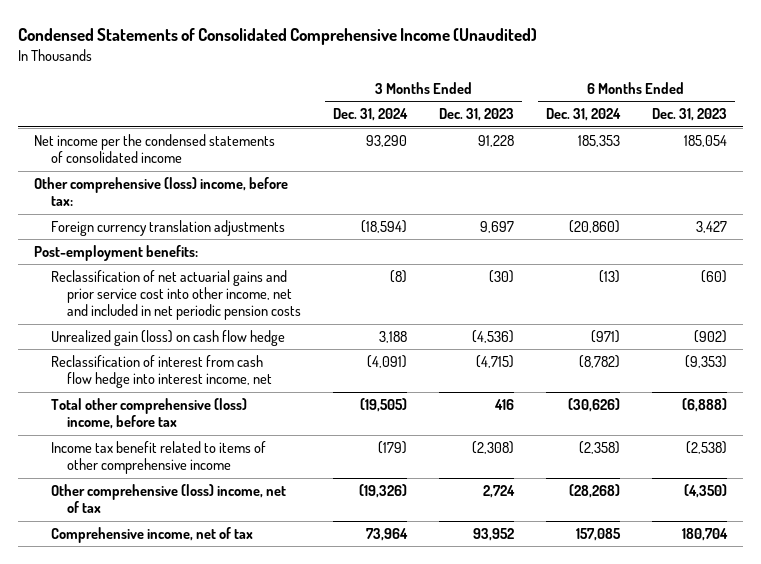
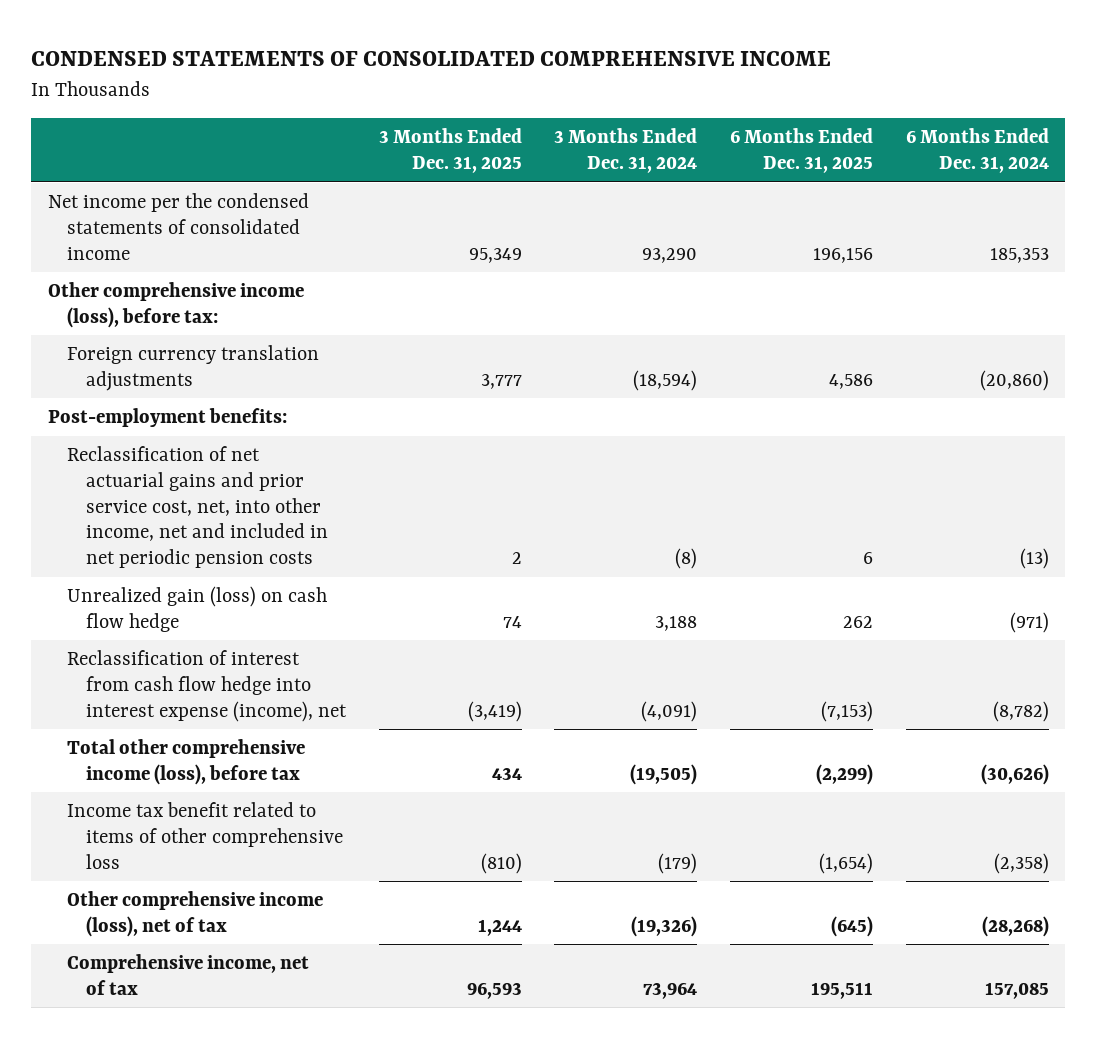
[18,28,538,46] Condensed Statements of Consolidated Comprehensive Income (Unaudited) -> [31,50,832,66] CONDENSED STATEMENTS OF CONSOLIDATED COMPREHENSIVE INCOME
[439,108,515,122] Dec. 31, 2023 -> none
[651,108,727,122] Dec. 31, 2023 -> none
none -> [378,128,522,173] 3 Months Ended Dec. 31, 2025
none -> [730,128,874,173] 6 Months Ended Dec. 31, 2025
[34,177,289,207] Other comprehensive (loss) income, before tax: -> [47,282,304,328] Other comprehensive income (loss), before tax:
[50,270,302,321] Reclassification of net actuarial gains and prior service cost into other income, net and included in net periodic pension costs -> [66,446,328,569] Reclassification of net actuarial gains and prior service cost, net, into other income, net and included in net periodic pension costs
[50,355,273,389] Reclassification of interest from cash flow hedge into interest income, net -> [66,650,347,722] Reclassification of interest from cash flow hedge into interest expense (income), net
[50,398,247,430] Total other comprehensive (loss) income, before tax -> [66,739,305,785] Total other comprehensive income (loss), before tax
[50,441,266,475] Income tax benefit related to items of other comprehensive income -> [66,802,343,869] Income tax benefit related to items of other comprehensive loss
[50,484,286,514] Other comprehensive (loss) income, net of tax -> [66,891,323,937] Other comprehensive income (loss), net of tax

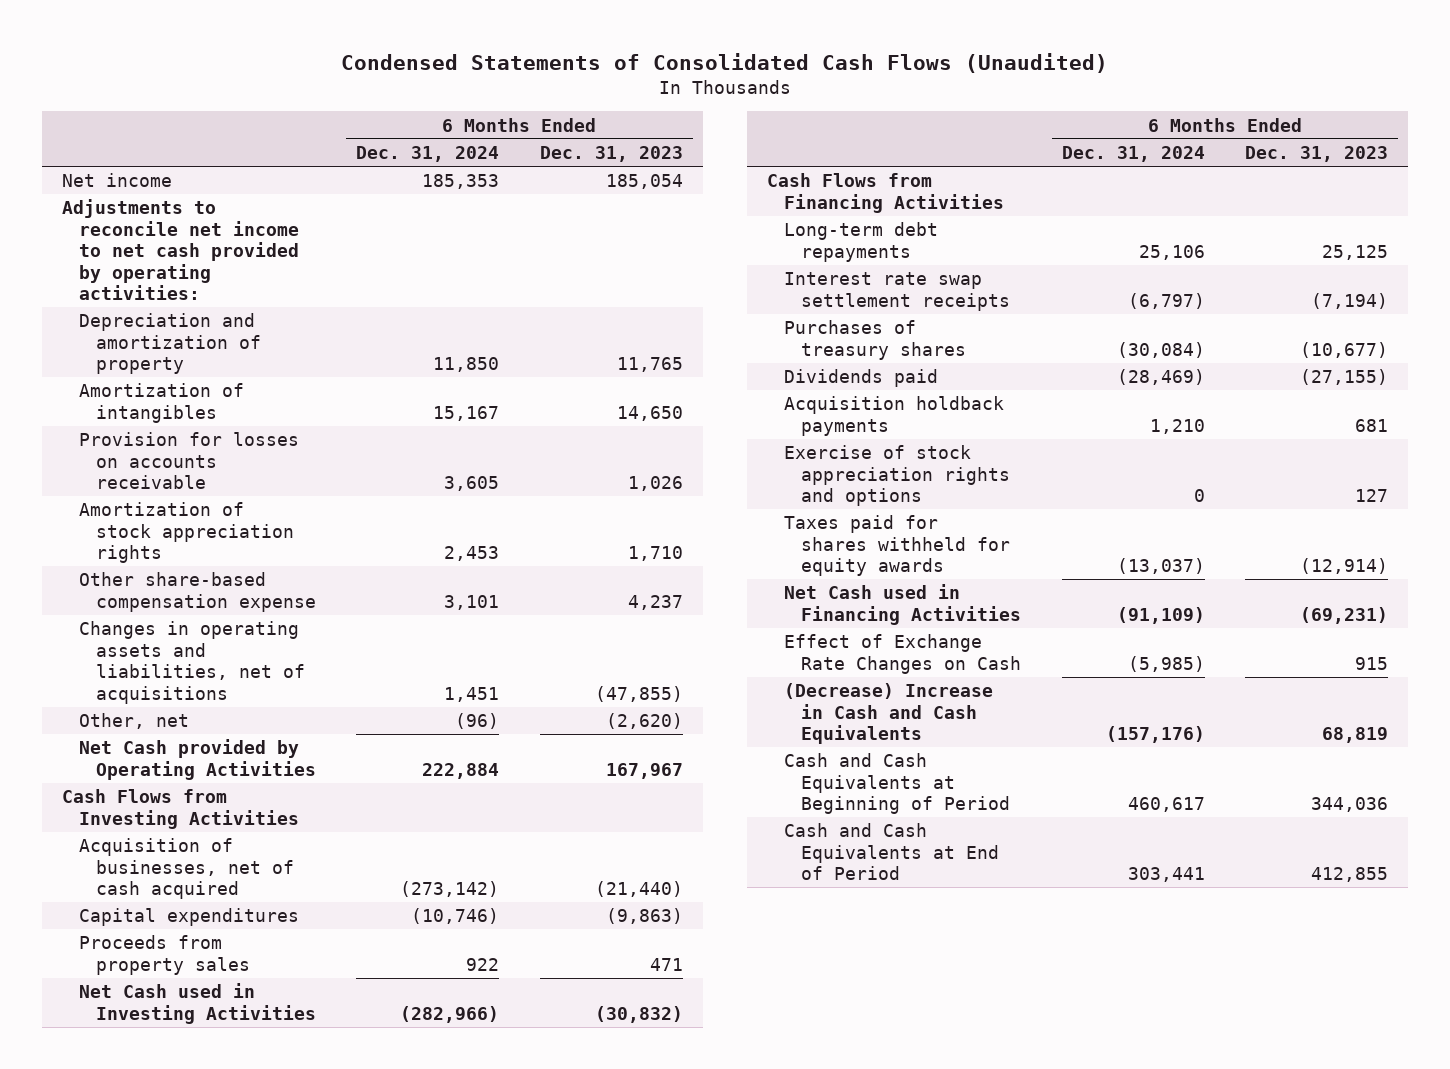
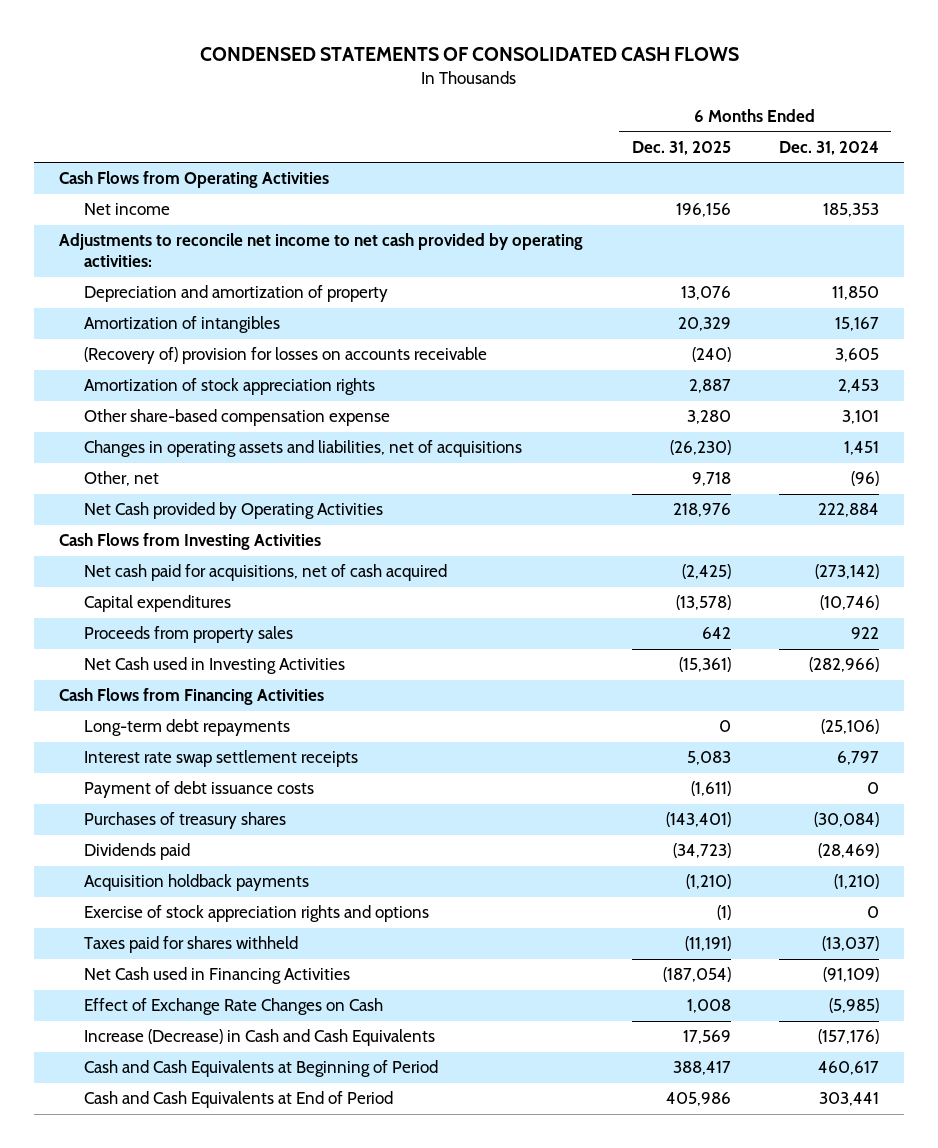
[341,52,1109,73] Condensed Statements of Consolidated Cash Flows (Unaudited) -> [200,46,740,61] CONDENSED STATEMENTS OF CONSOLIDATED CASH FLOWS
[539,146,683,163] Dec. 31, 2023 -> none
none -> [631,140,731,155] Dec. 31, 2025
none -> [58,171,329,189] Cash Flows from Operating Activities
[78,432,299,490] Provision for losses on accounts receivable -> [84,347,488,365] (Recovery of) provision for losses on accounts receivable
[78,838,294,900] Acquisition of businesses, net of cash acquired -> [84,564,448,582] Net cash paid for acquisitions, net of cash acquired
[1138,244,1205,260] 25,106 -> [821,719,880,735] (25,106)
[1127,292,1205,309] (6,797) -> [837,751,880,766] 6,797
none -> [84,781,315,799] Payment of debt issuance costs
[1149,418,1205,434] 1,210 -> [834,874,880,890] (1,210)
[784,515,1011,577] Taxes paid for shares withheld for equity awards -> [84,936,299,954] Taxes paid for shares withheld
[784,683,994,745] (Decrease) Increase in Cash and Cash Equivalents -> [84,1029,436,1047] Increase (Decrease) in Cash and Cash Equivalents

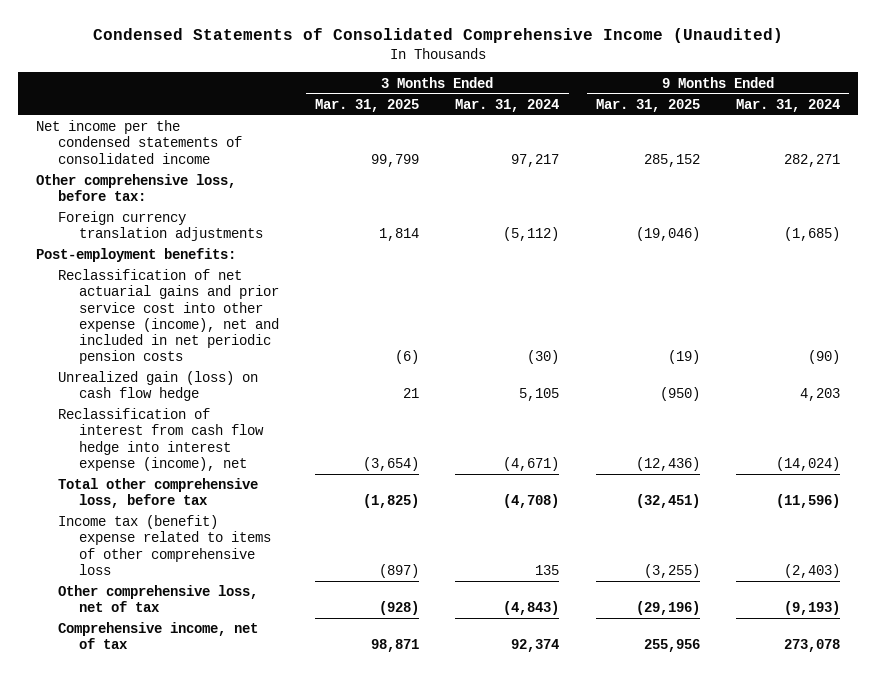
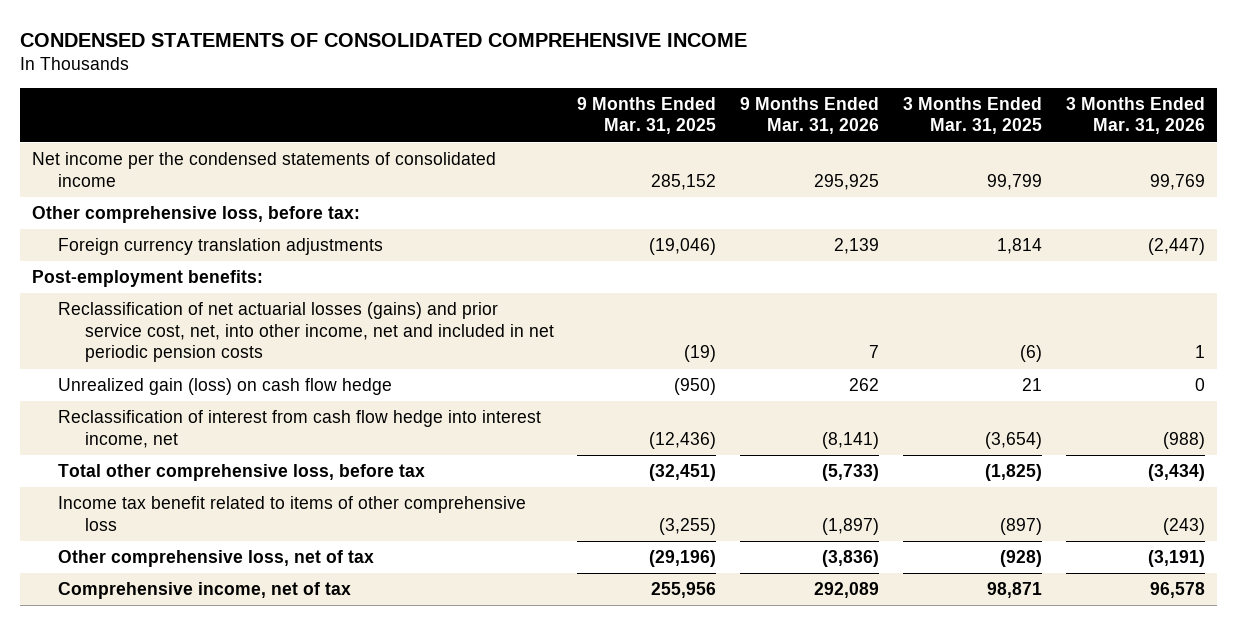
[93,27,784,43] Condensed Statements of Consolidated Comprehensive Income (Unaudited) -> [19,32,747,47] CONDENSED STATEMENTS OF CONSOLIDATED COMPREHENSIVE INCOME
[455,98,560,112] Mar. 31, 2024 -> none
[736,98,841,112] Mar. 31, 2024 -> none
none -> [740,96,880,135] 9 Months Ended Mar. 31, 2026
none -> [1065,96,1205,135] 3 Months Ended Mar. 31, 2026
[57,269,279,365] Reclassification of net actuarial gains and prior service cost into other expense (income), net and included in net periodic pension costs -> [58,302,554,363] Reclassification of net actuarial losses (gains) and prior service cost, net, into other income, net and included in net periodic pension costs
[57,408,264,471] Reclassification of interest from cash flow hedge into interest expense (income), net -> [58,410,542,448] Reclassification of interest from cash flow hedge into interest income, net
[57,515,271,575] Income tax (benefit) expense related to items of other comprehensive loss -> [58,496,527,531] Income tax benefit related to items of other comprehensive loss

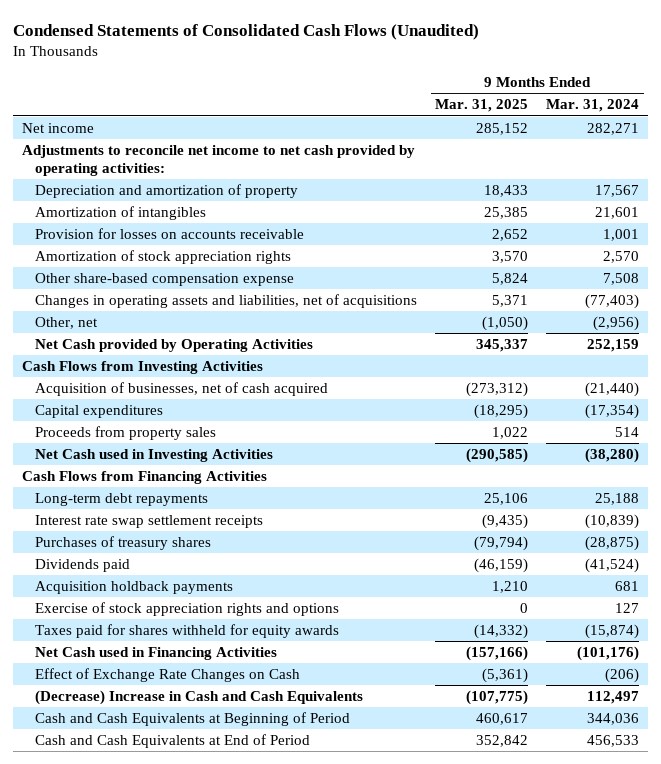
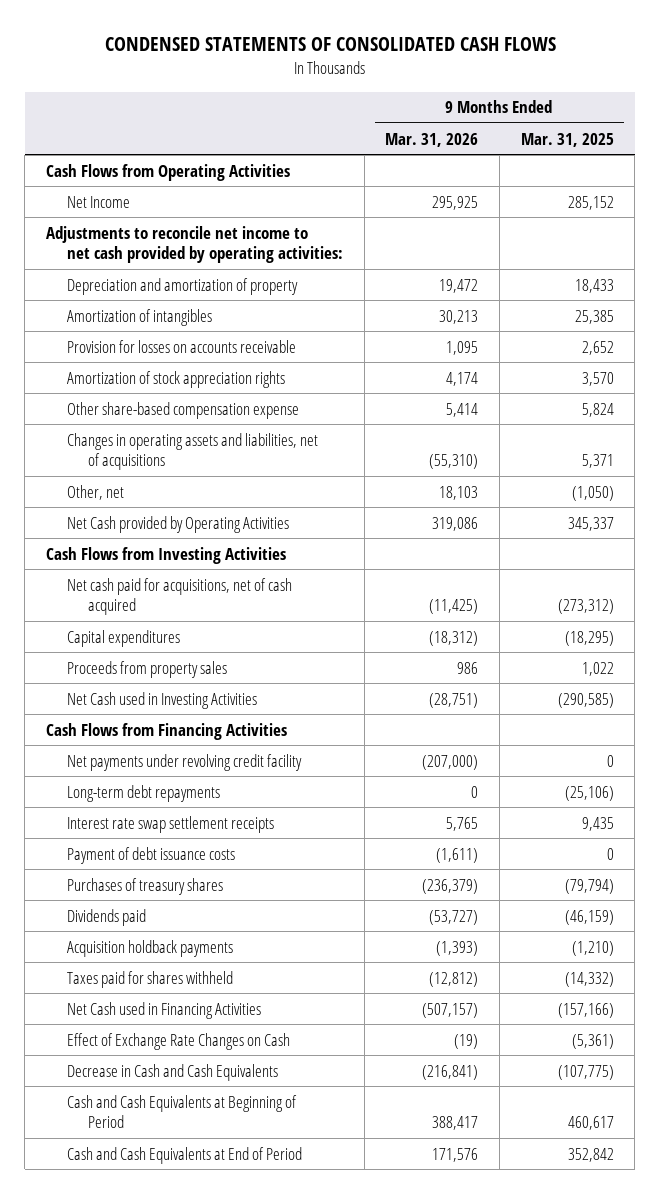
[13,24,480,41] Condensed Statements of Consolidated Cash Flows (Unaudited) -> [104,37,556,52] CONDENSED STATEMENTS OF CONSOLIDATED CASH FLOWS
[546,99,640,113] Mar. 31, 2024 -> none
none -> [385,132,479,147] Mar. 31, 2026
none -> [45,163,290,181] Cash Flows from Operating Activities
[22,122,95,133] Net income -> [67,195,131,208] Net Income
[35,381,329,396] Acquisition of businesses, net of cash acquired -> [67,577,293,615] Net cash paid for acquisitions, net of cash acquired
none -> [67,753,303,771] Net payments under revolving credit facility
[484,492,529,505] 25,106 -> [564,785,614,801] (25,106)
[482,513,529,529] (9,435) -> [581,816,614,831] 9,435
none -> [67,846,236,864] Payment of debt issuance costs
[35,601,340,616] Exercise of stock appreciation rights and options -> none
[492,580,529,593] 1,210 -> [571,940,614,956] (1,210)
[35,623,340,638] Taxes paid for shares withheld for equity awards -> [67,970,234,988] Taxes paid for shares withheld
[35,689,364,705] (Decrease) Increase in Cash and Cash Equivalents -> [67,1063,279,1081] Decrease in Cash and Cash Equivalents

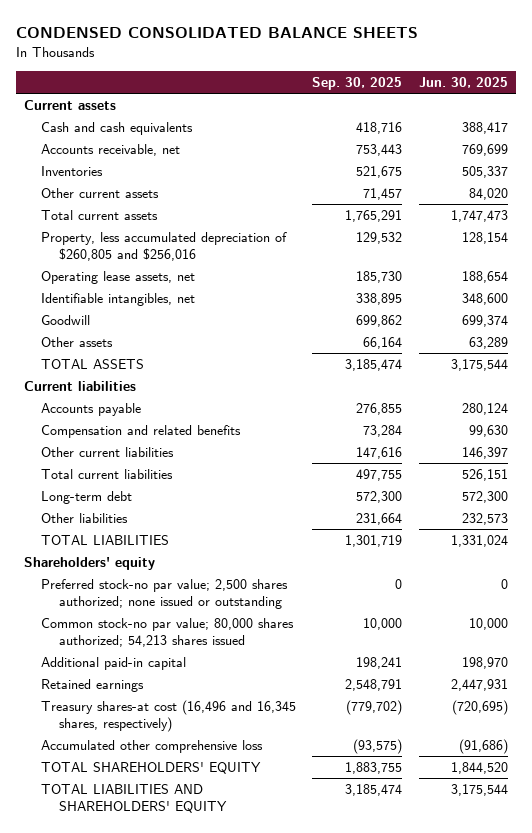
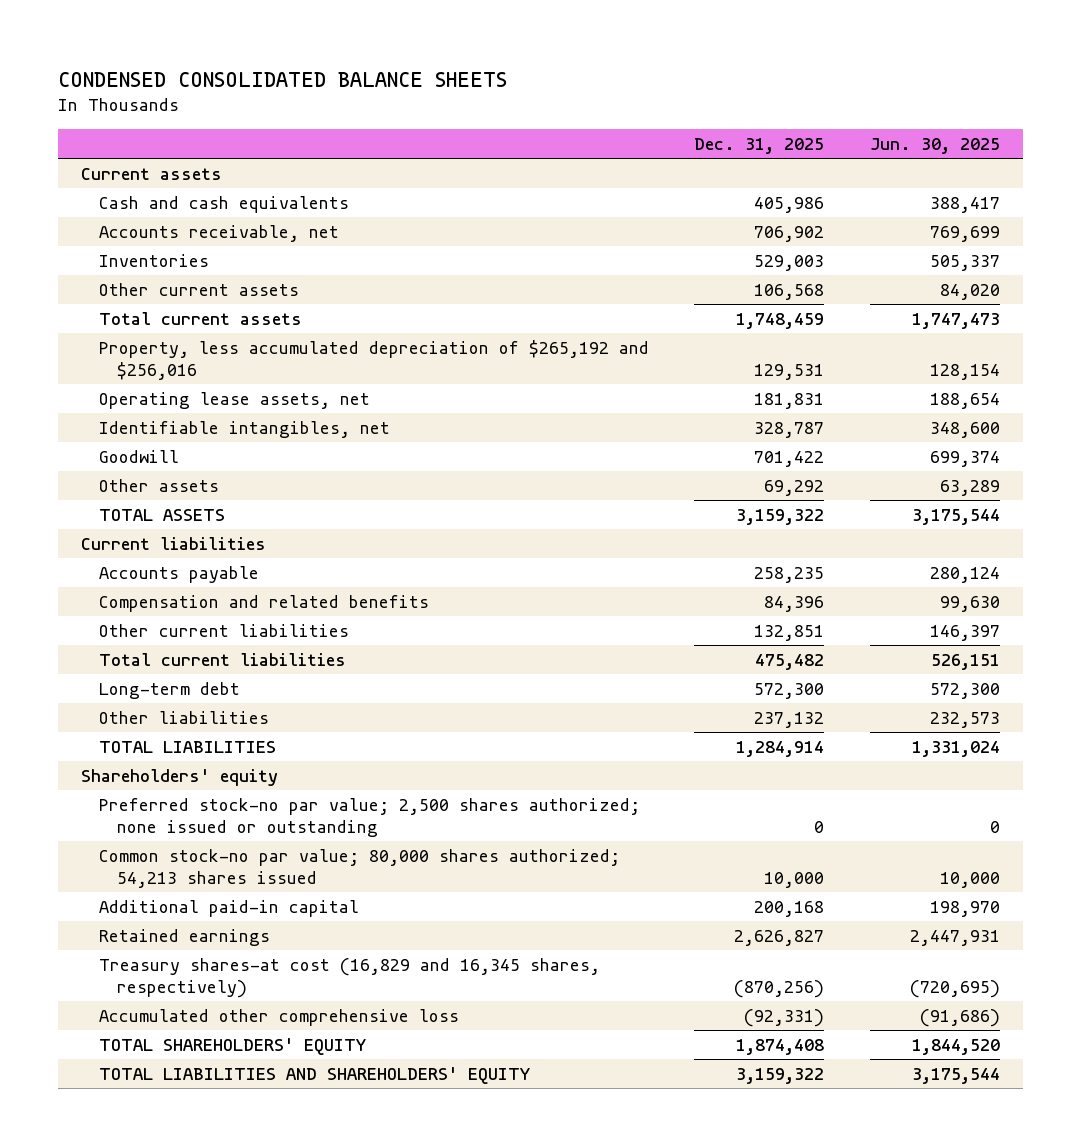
[312,76,403,90] Sep. 30, 2025 -> none
none -> [694,138,825,155] Dec. 31, 2025
[41,232,288,261] Property, less accumulated depreciation of $260,805 and $256,016 -> [98,339,649,381] Property, less accumulated depreciation of $265,192 and $256,016
[41,700,297,732] Treasury shares-at cost (16,496 and 16,345 shares, respectively) -> [98,957,600,999] Treasury shares-at cost (16,829 and 16,345 shares, respectively)

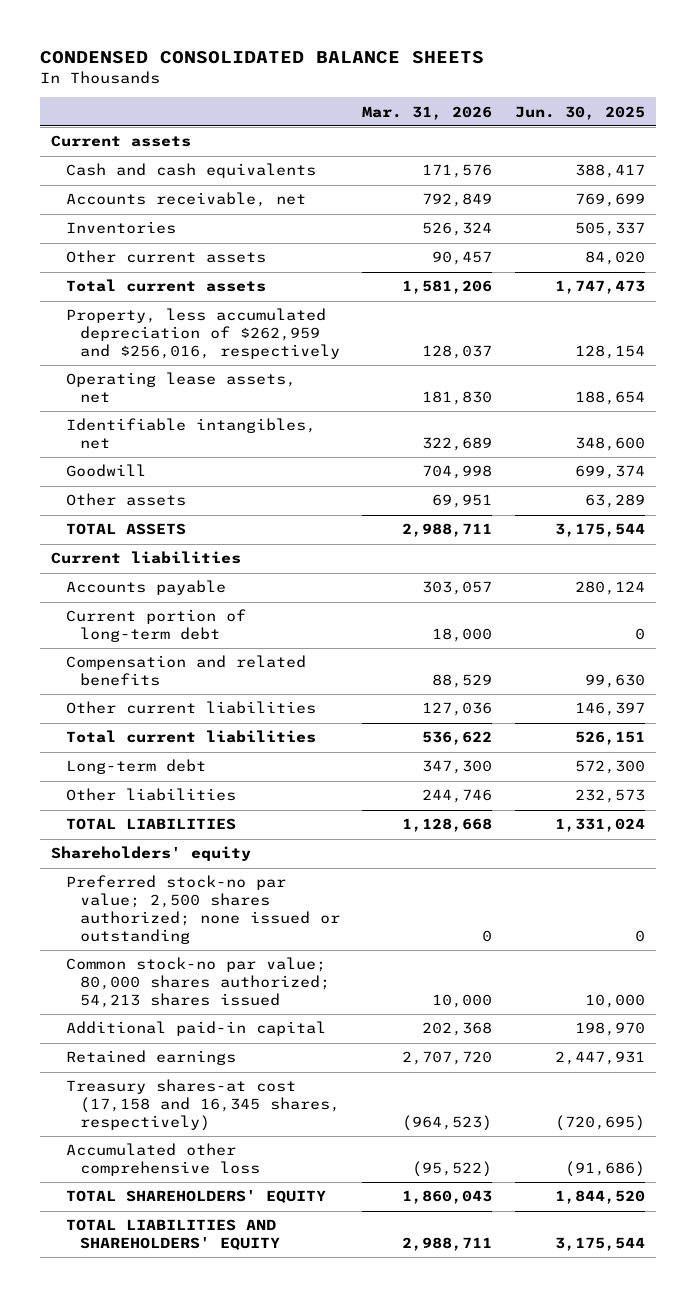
[694,138,825,155] Dec. 31, 2025 -> none
none -> [362,105,493,120] Mar. 31, 2026
[98,339,649,381] Property, less accumulated depreciation of $265,192 and $256,016 -> [65,308,341,360] Property, less accumulated depreciation of $262,959 and $256,016, respectively
none -> [65,609,246,643] Current portion of long-term debt
[98,957,600,999] Treasury shares-at cost (16,829 and 16,345 shares, respectively) -> [65,1079,341,1132] Treasury shares-at cost (17,158 and 16,345 shares, respectively)

